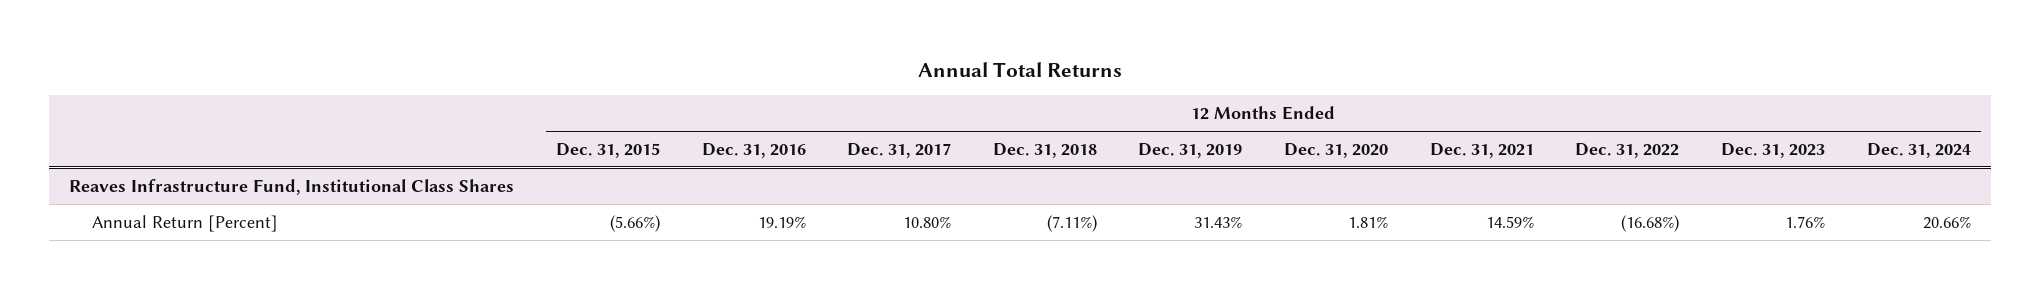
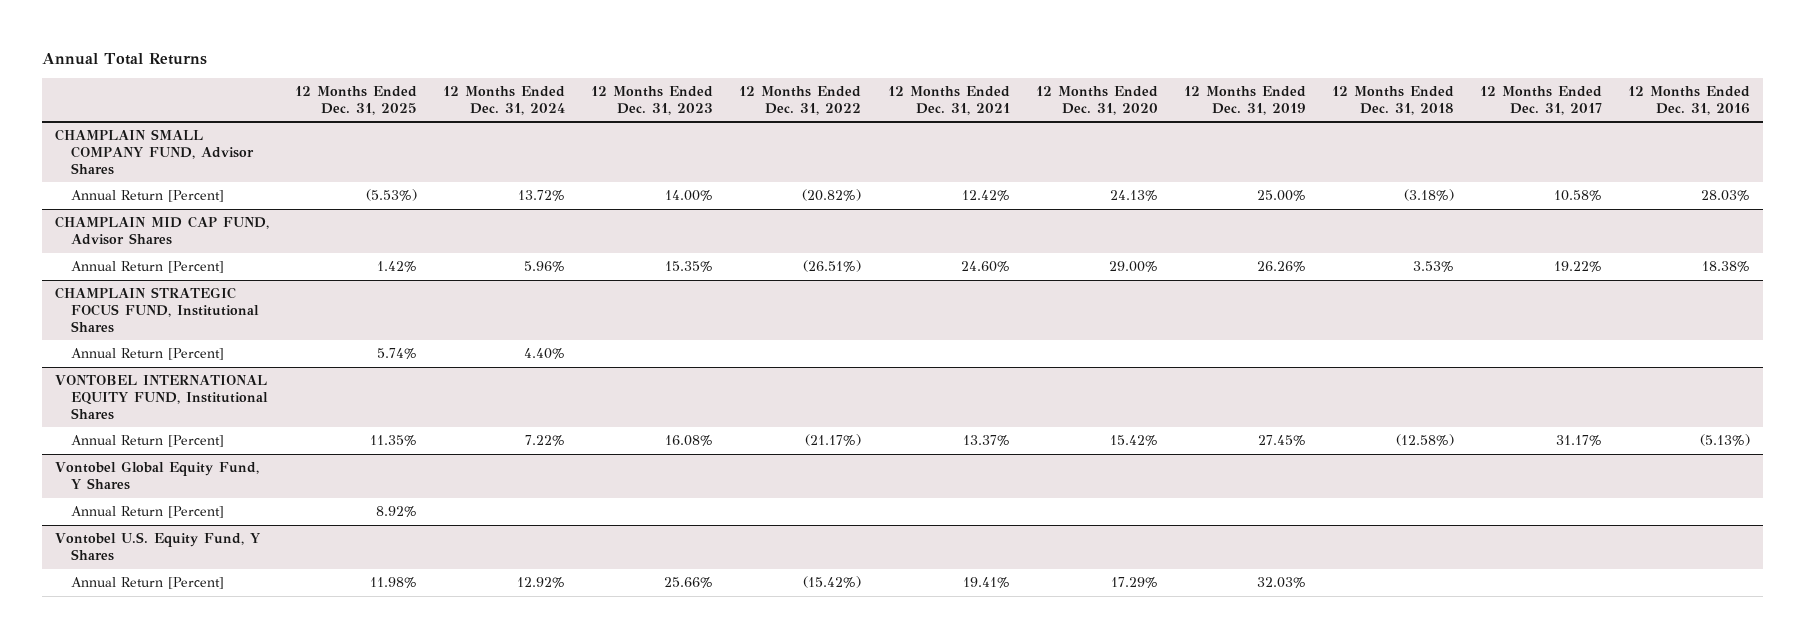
[555,142,660,158] Dec. 31, 2015 -> none
none -> [295,85,418,115] 12 Months Ended Dec. 31, 2025
[69,178,515,195] Reaves Infrastructure Fund, Institutional Class Shares -> none
none -> [55,129,255,175] CHAMPLAIN SMALL COMPANY FUND, Advisor Shares
[757,215,806,228] 19.19% -> [1700,190,1750,202] 28.03%
[903,215,952,228] 10.80% -> [1553,190,1602,202] 10.58%
[1046,214,1097,232] (7.11%) -> [1403,189,1454,202] (3.18%)
[1194,215,1243,228] 31.43% -> [1256,190,1306,202] 25.00%
[1348,215,1389,228] 1.81% -> [1109,190,1158,202] 24.13%
[1485,215,1534,228] 14.59% -> [961,190,1010,202] 12.42%
[1621,214,1680,232] (16.68%) -> [802,189,862,202] (20.82%)
[1785,215,1826,228] 1.76% -> [665,190,714,202] 14.00%
[1922,215,1971,229] 20.66% -> [518,190,566,202] 13.72%
none -> [55,216,270,245] CHAMPLAIN MID CAP FUND, Advisor Shares
none -> [71,261,225,274] Annual Return [Percent]
none -> [55,287,260,333] CHAMPLAIN STRATEGIC FOCUS FUND, Institutional Shares
none -> [71,348,225,361] Annual Return [Percent]
none -> [55,375,269,420] VONTOBEL INTERNATIONAL EQUITY FUND, Institutional Shares
none -> [71,435,225,448] Annual Return [Percent]
none -> [55,461,260,490] Vontobel Global Equity Fund, Y Shares
none -> [71,506,225,519] Annual Return [Percent]
none -> [55,532,261,561] Vontobel U.S. Equity Fund, Y Shares
none -> [71,577,225,590] Annual Return [Percent]

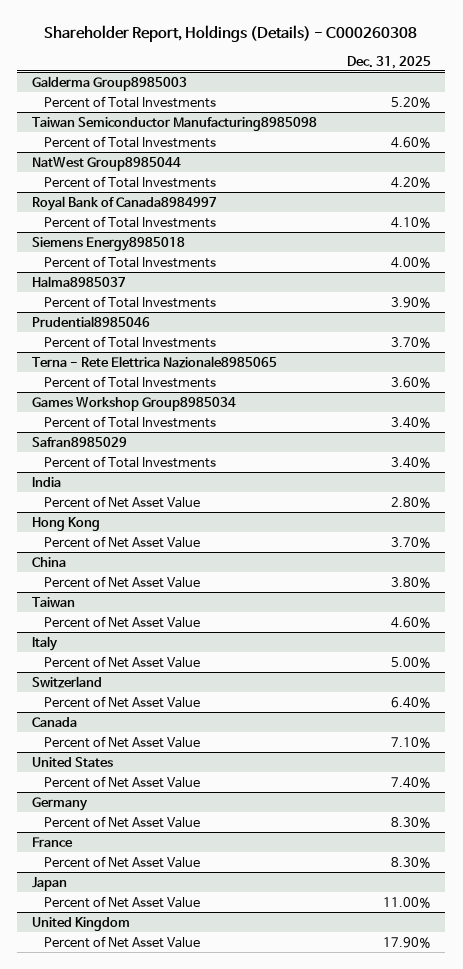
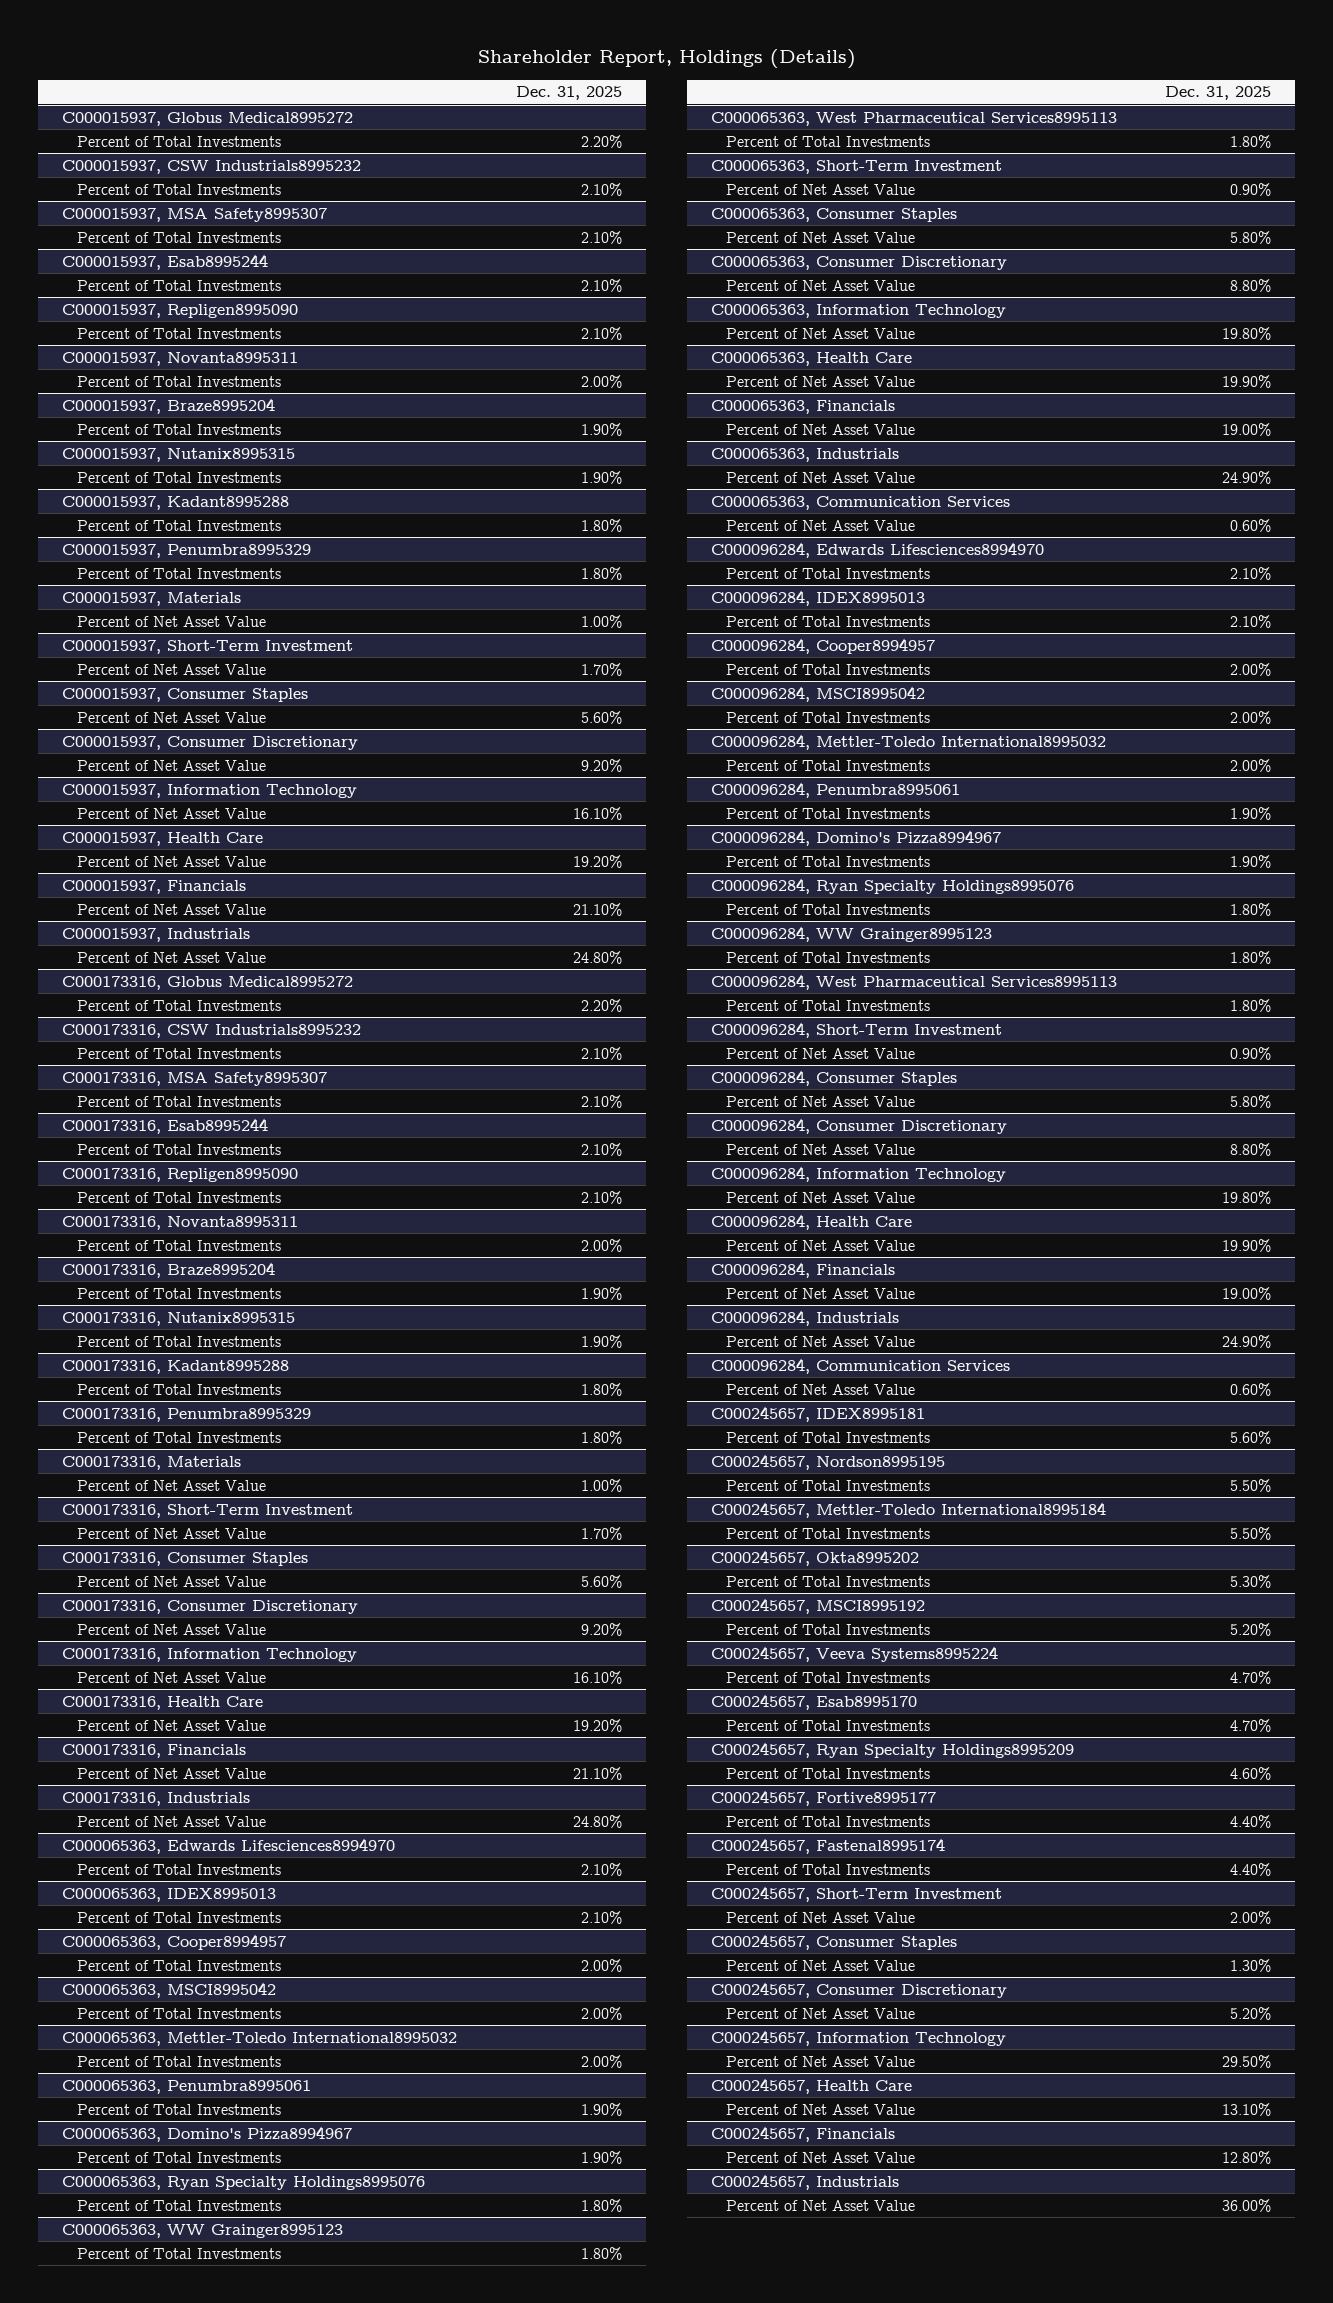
[44,24,418,42] Shareholder Report, Holdings (Details) - C000260308 -> [477,49,856,70] Shareholder Report, Holdings (Details)
[32,75,188,91] Galderma Group8985003 -> none
none -> [62,111,354,126] C000015937, Globus Medical8995272
none -> [76,135,281,147] Percent of Total Investments
none -> [62,159,362,174] C000015937, CSW Industrials8995232
none -> [76,183,281,195] Percent of Total Investments
none -> [62,207,328,222] C000015937, MSA Safety8995307
none -> [76,231,281,243] Percent of Total Investments
none -> [62,253,269,270] C000015937, Esab8995244
none -> [76,279,281,291] Percent of Total Investments
none -> [62,303,299,318] C000015937, Repligen8995090
none -> [76,327,281,339] Percent of Total Investments
none -> [62,351,299,366] C000015937, Novanta8995311
none -> [76,375,281,387] Percent of Total Investments
none -> [62,397,276,414] C000015937, Braze8995204
none -> [76,423,281,435] Percent of Total Investments
none -> [62,447,296,462] C000015937, Nutanix8995315
none -> [76,471,281,483] Percent of Total Investments
none -> [62,495,290,510] C000015937, Kadant8995288
none -> [76,519,281,531] Percent of Total Investments
none -> [62,543,312,558] C000015937, Penumbra8995329
none -> [76,567,281,579] Percent of Total Investments
none -> [62,591,242,606] C000015937, Materials
none -> [76,615,266,627] Percent of Net Asset Value
none -> [62,639,354,654] C000015937, Short-Term Investment
none -> [76,663,266,675] Percent of Net Asset Value
none -> [62,687,309,702] C000015937, Consumer Staples
none -> [76,711,266,723] Percent of Net Asset Value
none -> [62,735,359,750] C000015937, Consumer Discretionary
none -> [76,759,266,771] Percent of Net Asset Value
none -> [62,783,358,798] C000015937, Information Technology
none -> [76,807,266,819] Percent of Net Asset Value
none -> [62,831,264,846] C000015937, Health Care
none -> [76,855,266,867] Percent of Net Asset Value
none -> [62,879,247,894] C000015937, Financials
none -> [76,903,266,915] Percent of Net Asset Value
none -> [62,927,251,942] C000015937, Industrials
none -> [76,951,266,963] Percent of Net Asset Value
none -> [62,975,354,990] C000173316, Globus Medical8995272
none -> [76,999,281,1011] Percent of Total Investments
none -> [62,1023,362,1038] C000173316, CSW Industrials8995232
none -> [76,1047,281,1059] Percent of Total Investments
none -> [62,1071,328,1086] C000173316, MSA Safety8995307
none -> [76,1095,281,1107] Percent of Total Investments
none -> [62,1117,269,1134] C000173316, Esab8995244
none -> [76,1143,281,1155] Percent of Total Investments
none -> [62,1167,299,1182] C000173316, Repligen8995090
none -> [76,1191,281,1203] Percent of Total Investments
none -> [62,1215,299,1230] C000173316, Novanta8995311
none -> [76,1239,281,1251] Percent of Total Investments
none -> [62,1261,276,1278] C000173316, Braze8995204
none -> [76,1287,281,1299] Percent of Total Investments
none -> [62,1311,296,1326] C000173316, Nutanix8995315
none -> [76,1335,281,1347] Percent of Total Investments
none -> [62,1359,290,1374] C000173316, Kadant8995288
none -> [76,1383,281,1395] Percent of Total Investments
none -> [62,1407,312,1422] C000173316, Penumbra8995329
none -> [76,1431,281,1443] Percent of Total Investments
none -> [62,1455,242,1470] C000173316, Materials
none -> [76,1479,266,1491] Percent of Net Asset Value
none -> [62,1503,354,1518] C000173316, Short-Term Investment
none -> [76,1527,266,1539] Percent of Net Asset Value
none -> [62,1551,309,1566] C000173316, Consumer Staples
none -> [76,1575,266,1587] Percent of Net Asset Value
none -> [62,1599,359,1614] C000173316, Consumer Discretionary
none -> [76,1623,266,1635] Percent of Net Asset Value
none -> [62,1647,358,1662] C000173316, Information Technology
none -> [76,1671,266,1683] Percent of Net Asset Value
none -> [62,1695,264,1710] C000173316, Health Care
none -> [76,1719,266,1731] Percent of Net Asset Value
none -> [62,1743,247,1758] C000173316, Financials
none -> [76,1767,266,1779] Percent of Net Asset Value
none -> [62,1791,251,1806] C000173316, Industrials
none -> [76,1815,266,1827] Percent of Net Asset Value
none -> [62,1837,396,1854] C000065363, Edwards Lifesciences8994970
none -> [76,1863,281,1875] Percent of Total Investments
none -> [62,1887,277,1902] C000065363, IDEX8995013
none -> [76,1911,281,1923] Percent of Total Investments
none -> [62,1933,287,1950] C000065363, Cooper8994957
none -> [76,1959,281,1971] Percent of Total Investments
none -> [62,1981,277,1998] C000065363, MSCI8995042
none -> [76,2007,281,2019] Percent of Total Investments
none -> [62,2031,458,2046] C000065363, Mettler-Toledo International8995032
none -> [76,2055,281,2067] Percent of Total Investments
none -> [62,2079,312,2094] C000065363, Penumbra8995061
none -> [76,2103,281,2115] Percent of Total Investments
none -> [62,2125,353,2142] C000065363, Domino's Pizza8994967
none -> [76,2151,281,2163] Percent of Total Investments
none -> [62,2175,426,2190] C000065363, Ryan Specialty Holdings8995076
none -> [76,2199,281,2211] Percent of Total Investments
none -> [62,2223,344,2238] C000065363, WW Grainger8995123
none -> [76,2247,281,2259] Percent of Total Investments
none -> [710,111,1117,126] C000065363, West Pharmaceutical Services8995113
none -> [725,135,930,147] Percent of Total Investments
none -> [710,159,1002,174] C000065363, Short-Term Investment
none -> [725,183,915,195] Percent of Net Asset Value
none -> [710,207,957,222] C000065363, Consumer Staples
none -> [725,231,915,243] Percent of Net Asset Value
none -> [710,255,1007,270] C000065363, Consumer Discretionary
none -> [725,279,915,291] Percent of Net Asset Value
none -> [710,303,1006,318] C000065363, Information Technology
none -> [725,327,915,339] Percent of Net Asset Value
none -> [710,351,912,366] C000065363, Health Care
none -> [725,375,915,387] Percent of Net Asset Value
none -> [710,399,895,414] C000065363, Financials
none -> [725,423,915,435] Percent of Net Asset Value
none -> [710,447,899,462] C000065363, Industrials
none -> [725,471,915,483] Percent of Net Asset Value
none -> [710,495,1010,510] C000065363, Communication Services
none -> [725,519,915,531] Percent of Net Asset Value
none -> [710,541,1044,558] C000096284, Edwards Lifesciences8994970
none -> [725,567,930,579] Percent of Total Investments
none -> [710,589,925,606] C000096284, IDEX8995013
none -> [725,615,930,627] Percent of Total Investments
none -> [710,637,935,654] C000096284, Cooper8994957
none -> [725,663,930,675] Percent of Total Investments
none -> [710,685,925,702] C000096284, MSCI8995042
none -> [725,711,930,723] Percent of Total Investments
none -> [710,733,1106,750] C000096284, Mettler-Toledo International8995032
none -> [725,759,930,771] Percent of Total Investments
none -> [710,781,960,798] C000096284, Penumbra8995061
none -> [725,807,930,819] Percent of Total Investments
none -> [710,829,1001,846] C000096284, Domino's Pizza8994967
none -> [725,855,930,867] Percent of Total Investments
none -> [710,877,1074,894] C000096284, Ryan Specialty Holdings8995076
none -> [725,903,930,915] Percent of Total Investments
none -> [710,925,992,942] C000096284, WW Grainger8995123
none -> [725,951,930,963] Percent of Total Investments
none -> [710,973,1117,990] C000096284, West Pharmaceutical Services8995113
none -> [725,999,930,1011] Percent of Total Investments
none -> [710,1021,1002,1038] C000096284, Short-Term Investment
none -> [725,1047,915,1059] Percent of Net Asset Value
none -> [710,1069,957,1086] C000096284, Consumer Staples
none -> [725,1095,915,1107] Percent of Net Asset Value
none -> [710,1117,1007,1134] C000096284, Consumer Discretionary
none -> [725,1143,915,1155] Percent of Net Asset Value
none -> [710,1165,1006,1182] C000096284, Information Technology
none -> [725,1191,915,1203] Percent of Net Asset Value
none -> [710,1213,912,1230] C000096284, Health Care
none -> [725,1239,915,1251] Percent of Net Asset Value
none -> [710,1261,895,1278] C000096284, Financials
none -> [725,1287,915,1299] Percent of Net Asset Value
none -> [710,1309,899,1326] C000096284, Industrials
none -> [725,1335,915,1347] Percent of Net Asset Value
none -> [710,1357,1010,1374] C000096284, Communication Services
none -> [725,1383,915,1395] Percent of Net Asset Value
none -> [710,1405,925,1422] C000245657, IDEX8995181
none -> [725,1431,930,1443] Percent of Total Investments
none -> [710,1453,945,1470] C000245657, Nordson8995195
none -> [725,1479,930,1491] Percent of Total Investments
none -> [710,1501,1106,1518] C000245657, Mettler-Toledo International8995184
none -> [725,1527,930,1539] Percent of Total Investments
none -> [710,1549,919,1566] C000245657, Okta8995202
none -> [725,1575,930,1587] Percent of Total Investments
none -> [710,1597,925,1614] C000245657, MSCI8995192
[32,116,318,131] Taiwan Semiconductor Manufacturing8985098 -> none
none -> [710,1645,998,1662] C000245657, Veeva Systems8995224
none -> [725,1671,930,1683] Percent of Total Investments
none -> [710,1693,917,1710] C000245657, Esab8995170
none -> [725,1719,930,1731] Percent of Total Investments
none -> [710,1741,1074,1758] C000245657, Ryan Specialty Holdings8995209
[32,156,182,171] NatWest Group8985044 -> none
[32,195,218,211] Royal Bank of Canada8984997 -> none
[32,236,186,251] Siemens Energy8985018 -> none
[43,255,216,268] Percent of Total Investments -> none
[32,275,127,287] Halma8985037 -> none
[43,295,216,308] Percent of Total Investments -> none
[32,315,151,327] Prudential8985046 -> none
[43,335,216,348] Percent of Total Investments -> none
[32,355,278,368] Terna - Rete Elettrica Nazionale8985065 -> none
[43,375,216,388] Percent of Total Investments -> none
[32,396,237,411] Games Workshop Group8985034 -> none
[43,415,216,428] Percent of Total Investments -> none
[32,436,128,447] Safran8985029 -> none
[43,455,216,468] Percent of Total Investments -> none
[32,476,62,487] India -> none
[32,516,101,531] Hong Kong -> none
[32,556,67,567] China -> none
[32,596,76,608] Taiwan -> none
[32,635,59,651] Italy -> none
[32,675,103,688] Switzerland -> none
[32,716,78,727] Canada -> none
[32,756,114,767] United States -> none
[43,775,200,788] Percent of Net Asset Value -> none
[32,796,89,811] Germany -> none
[43,815,200,828] Percent of Net Asset Value -> none
[32,836,74,847] France -> none
[43,855,200,868] Percent of Net Asset Value -> none
[32,876,68,891] Japan -> none
[43,895,200,908] Percent of Net Asset Value -> none
[32,916,131,931] United Kingdom -> none
[43,935,200,948] Percent of Net Asset Value -> none
none -> [710,1789,936,1806] C000245657, Fortive8995177
[390,176,431,188] 4.20% -> [1229,1814,1271,1828] 4.40%
none -> [710,1837,945,1854] C000245657, Fastenal8995174
[390,216,431,228] 4.10% -> [1229,1862,1271,1876] 4.40%
none -> [710,1885,1002,1902] C000245657, Short-Term Investment
[390,496,431,508] 2.80% -> [1229,1910,1271,1924] 2.00%
none -> [710,1933,957,1950] C000245657, Consumer Staples
[390,536,431,548] 3.70% -> [1229,1958,1271,1972] 1.30%
none -> [710,1981,1007,1998] C000245657, Consumer Discretionary
[390,576,431,588] 3.80% -> [1229,2006,1271,2020] 5.20%
none -> [710,2029,1006,2046] C000245657, Information Technology
[390,616,431,628] 4.60% -> [1221,2054,1271,2068] 29.50%
none -> [710,2077,912,2094] C000245657, Health Care
[390,656,431,668] 5.00% -> [1221,2102,1271,2116] 13.10%
none -> [710,2125,895,2142] C000245657, Financials
[390,696,431,708] 6.40% -> [1221,2150,1271,2164] 12.80%
none -> [710,2173,899,2190] C000245657, Industrials
[390,736,431,748] 7.10% -> [1221,2198,1271,2212] 36.00%

